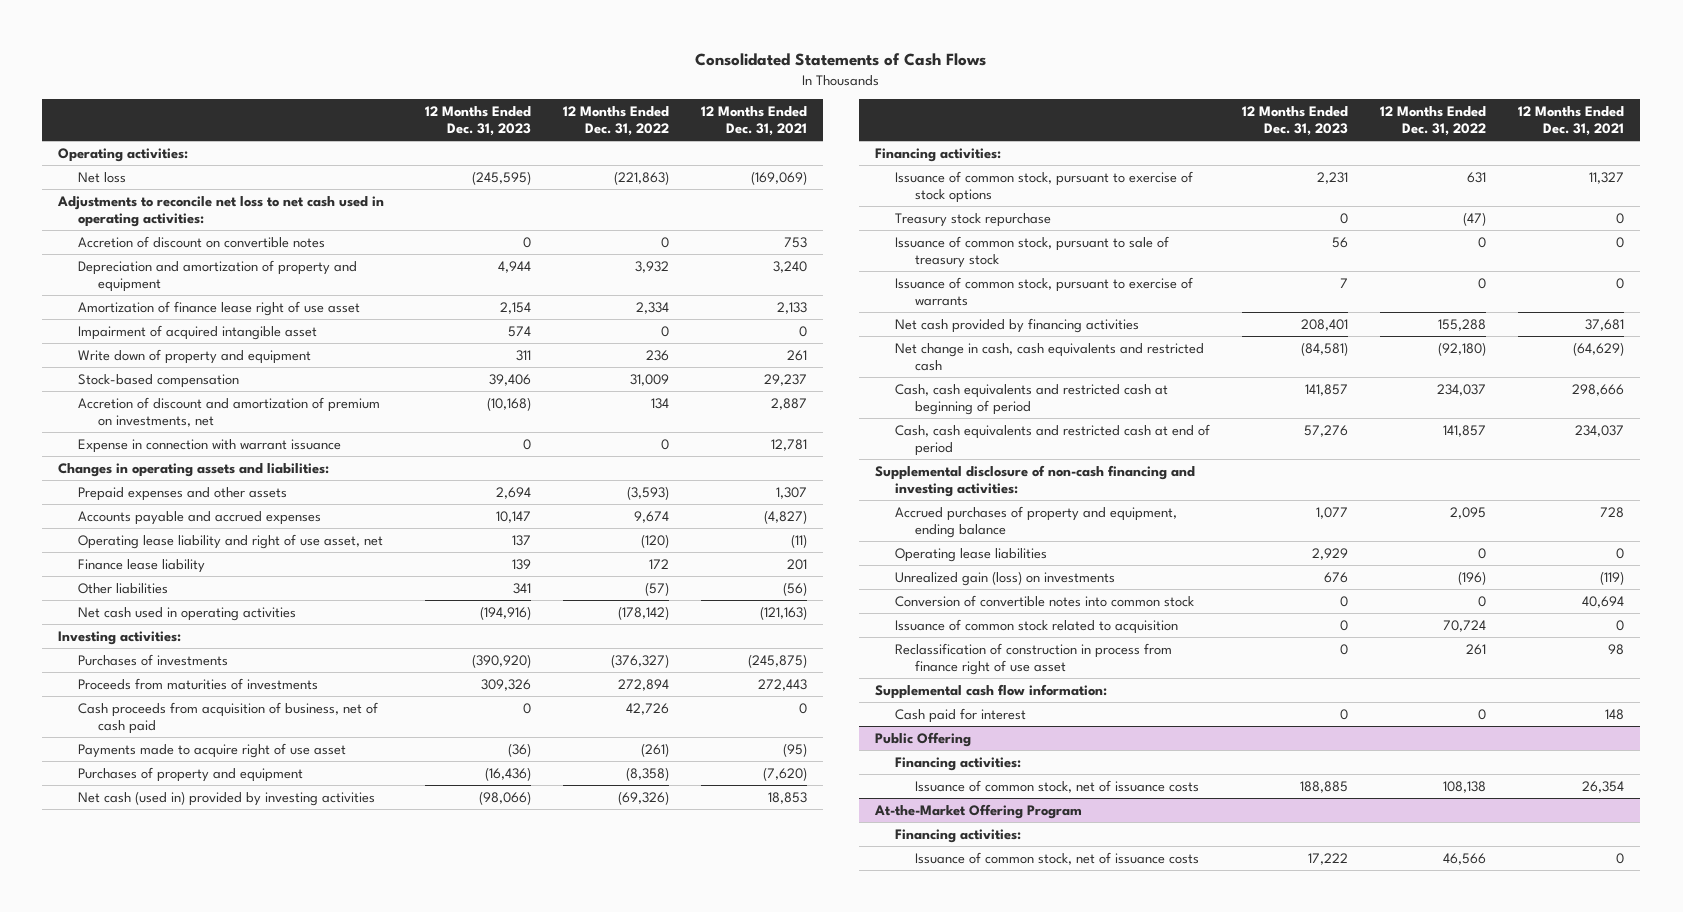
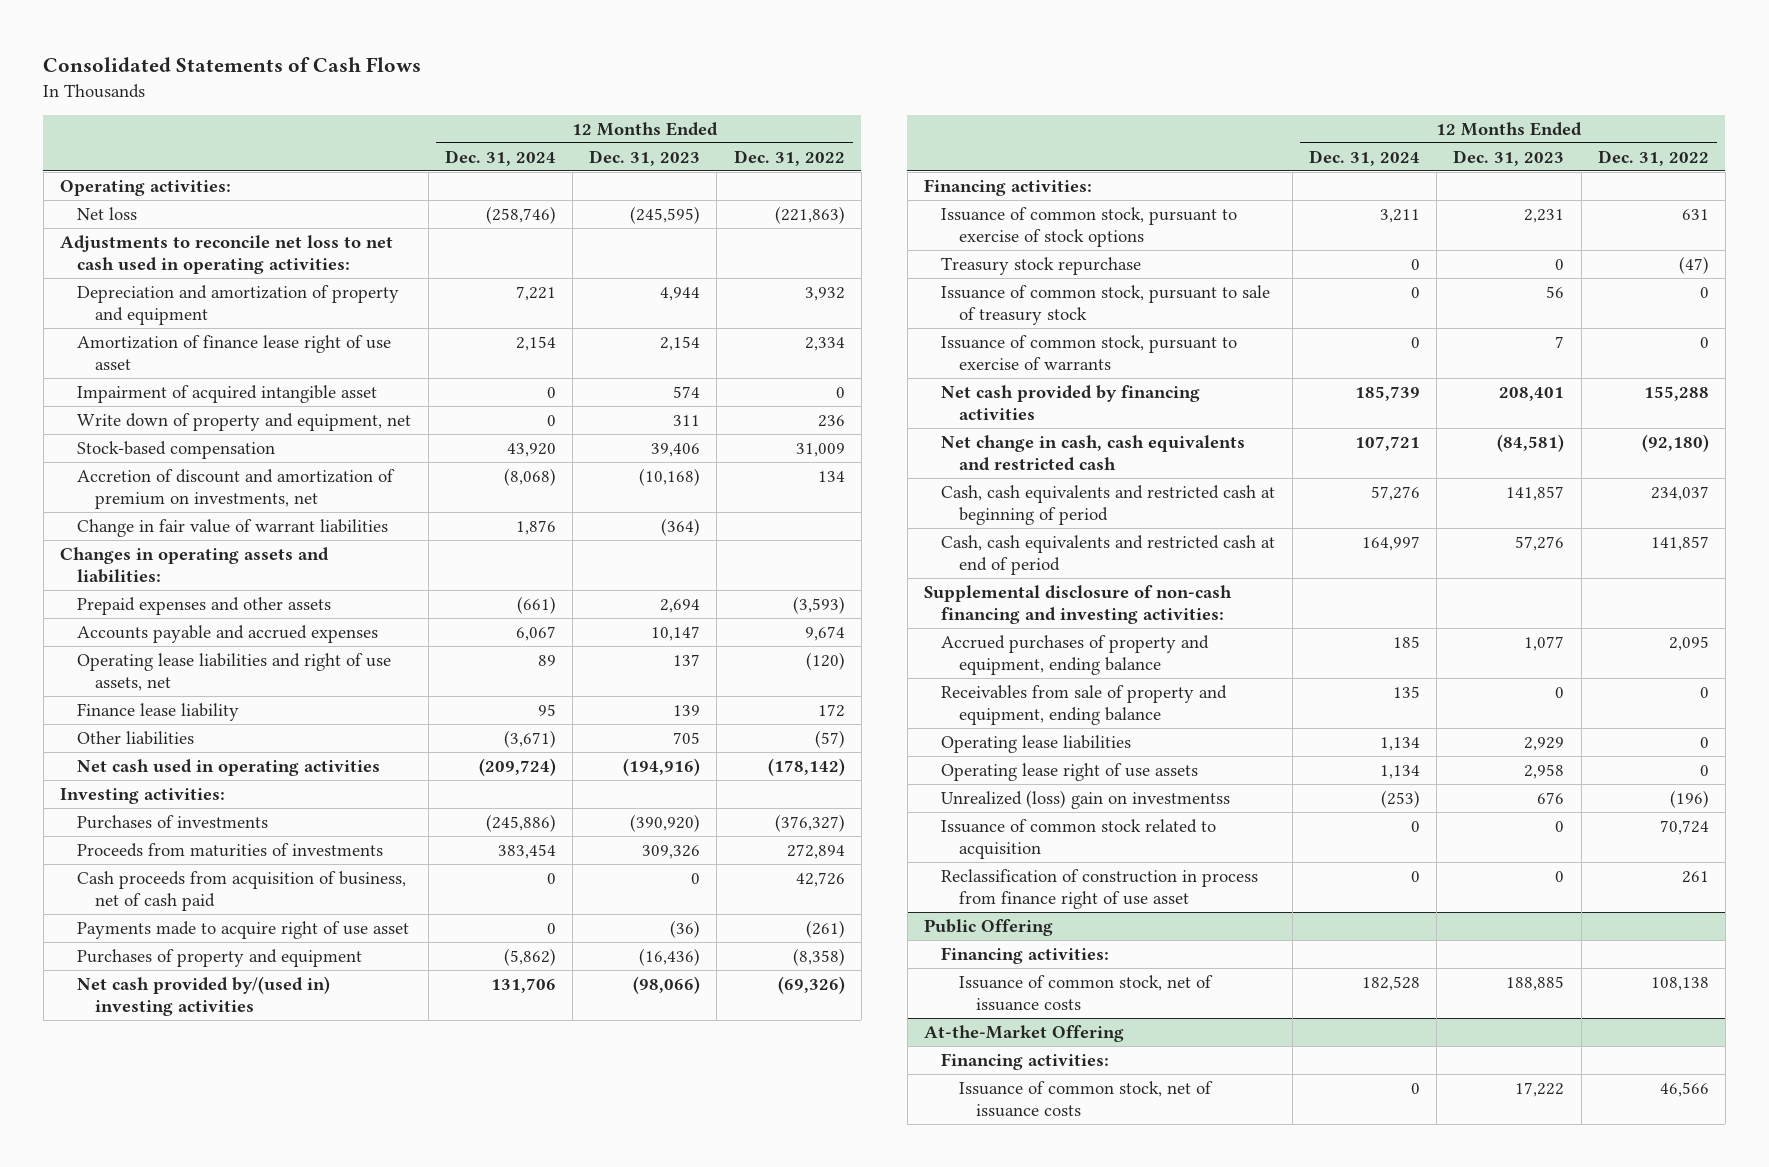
[701,105,808,137] 12 Months Ended Dec. 31, 2021 -> none
none -> [444,149,556,166] Dec. 31, 2024
[78,235,326,248] Accretion of discount on convertible notes -> none
[78,348,312,364] Write down of property and equipment -> [77,412,412,431] Write down of property and equipment, net
[78,438,342,453] Expense in connection with warrant issuance -> none
none -> [77,518,389,537] Change in fair value of warrant liabilities
[78,533,384,549] Operating lease liability and right of use asset, net -> [77,652,392,692] Operating lease liabilities and right of use assets, net
[513,582,532,594] 341 -> [673,731,701,744] 705
[78,790,376,806] Net cash (used in) provided by investing activities -> [77,975,331,1017] Net cash provided by/(used in) investing activities
none -> [941,684,1228,726] Receivables from sale of property and equipment, ending balance
[895,594,1195,607] Conversion of convertible notes into common stock -> none
none -> [941,762,1199,781] Operating lease right of use assets
[895,570,1116,586] Unrealized gain (loss) on investments -> [941,789,1231,809] Unrealized (loss) gain on investmentss
[875,683,1108,699] Supplemental cash flow information: -> none
[895,707,1027,723] Cash paid for interest -> none
[874,803,1083,819] At-the-Market Offering Program -> [924,1024,1125,1042] At-the-Market Offering

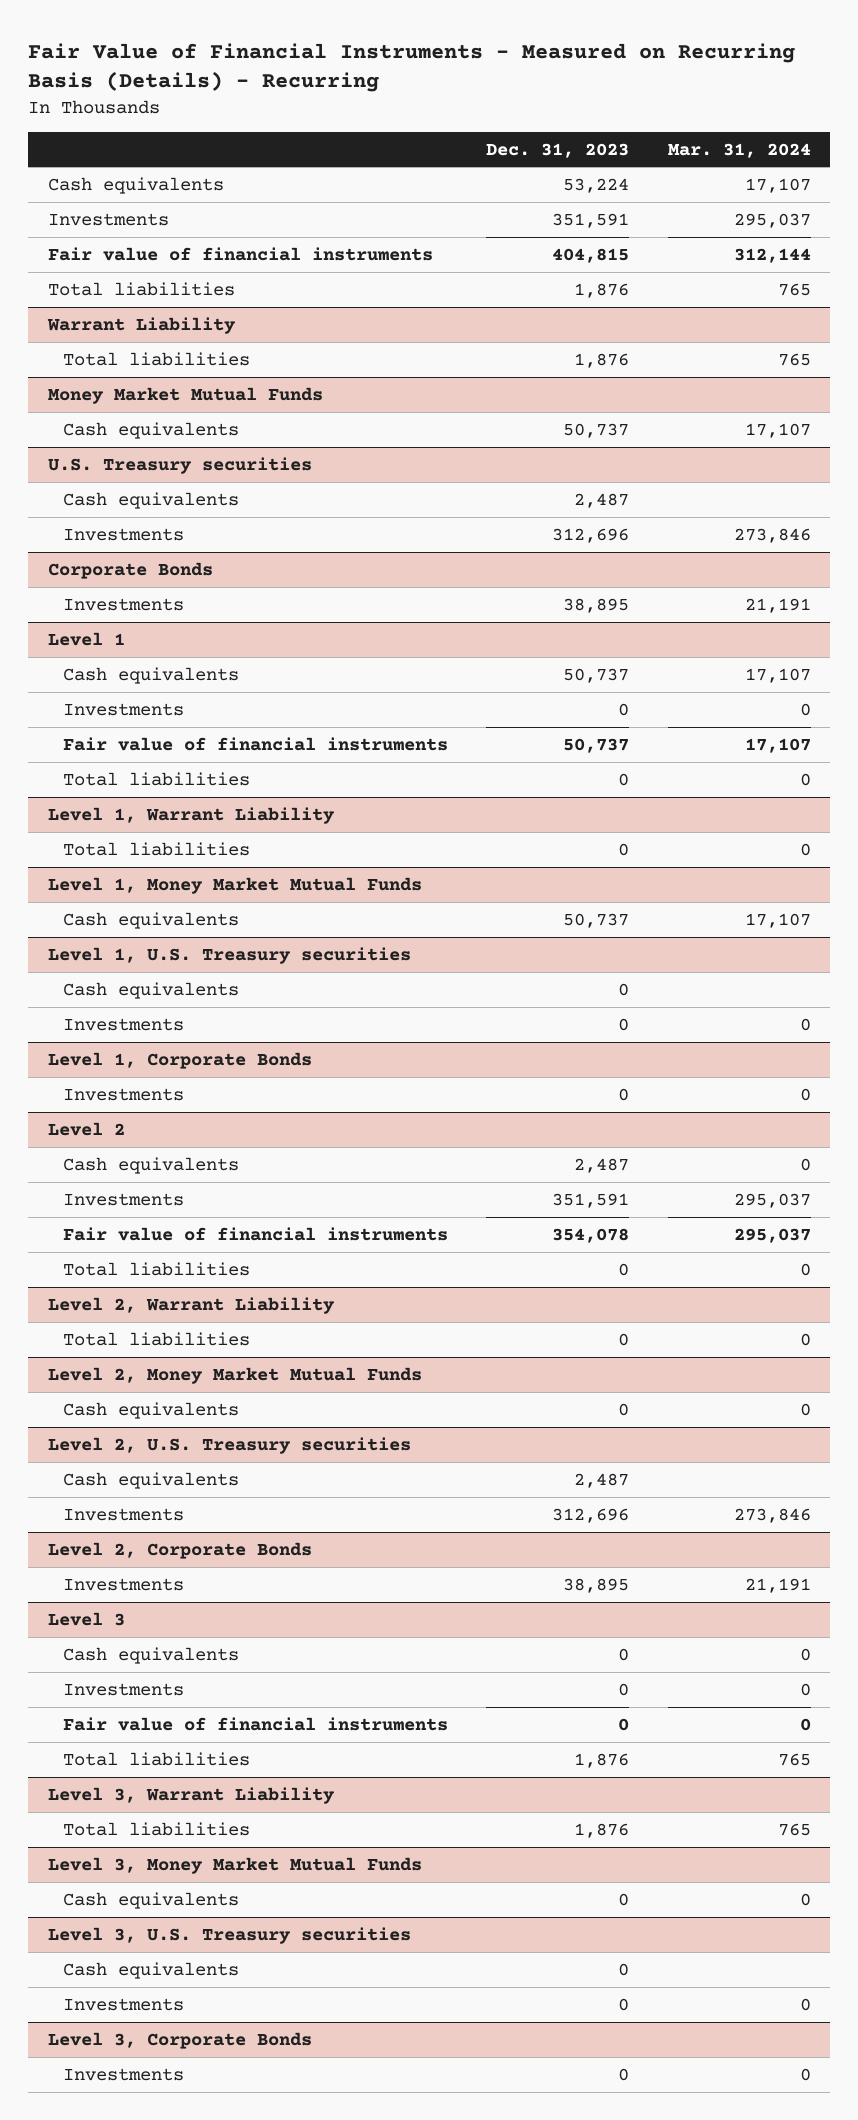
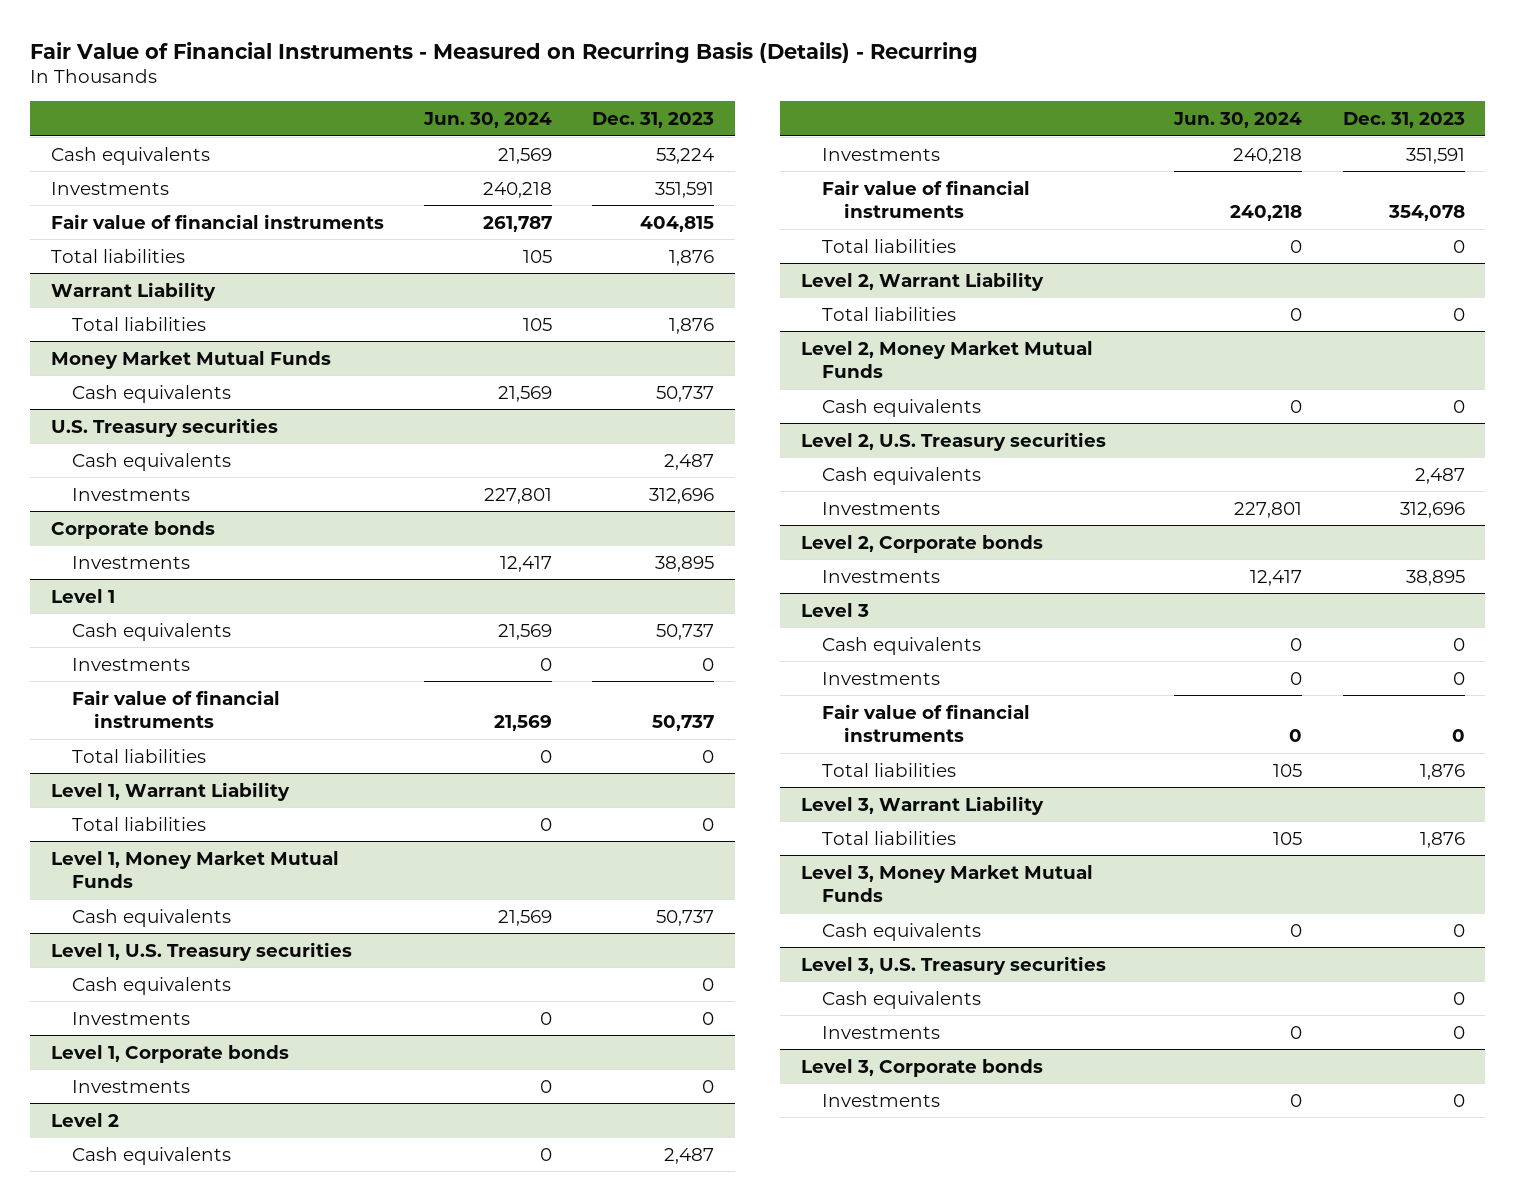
[667,142,811,158] Mar. 31, 2024 -> none
none -> [422,112,552,129] Jun. 30, 2024
[47,561,213,579] Corporate Bonds -> [50,520,215,539] Corporate bonds
[47,1051,312,1069] Level 1, Corporate Bonds -> [50,1044,289,1063] Level 1, Corporate bonds
[47,1541,312,1559] Level 2, Corporate Bonds -> [800,534,1043,553] Level 2, Corporate bonds
[47,2031,312,2049] Level 3, Corporate Bonds -> [800,1058,1043,1077] Level 3, Corporate bonds

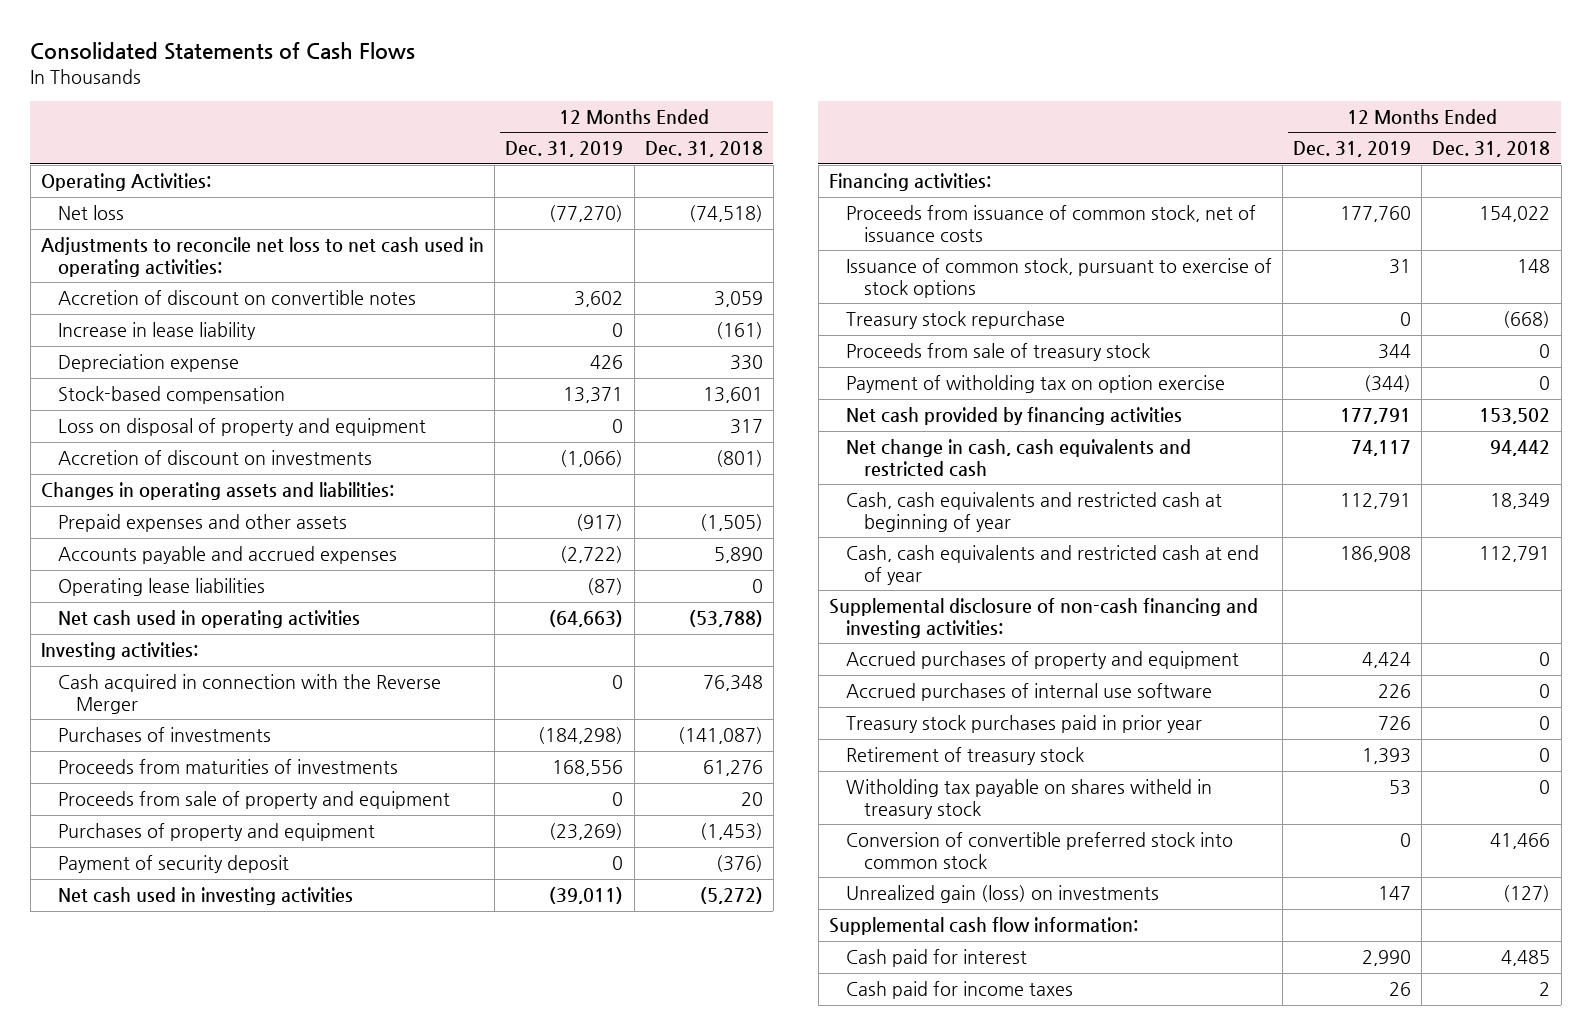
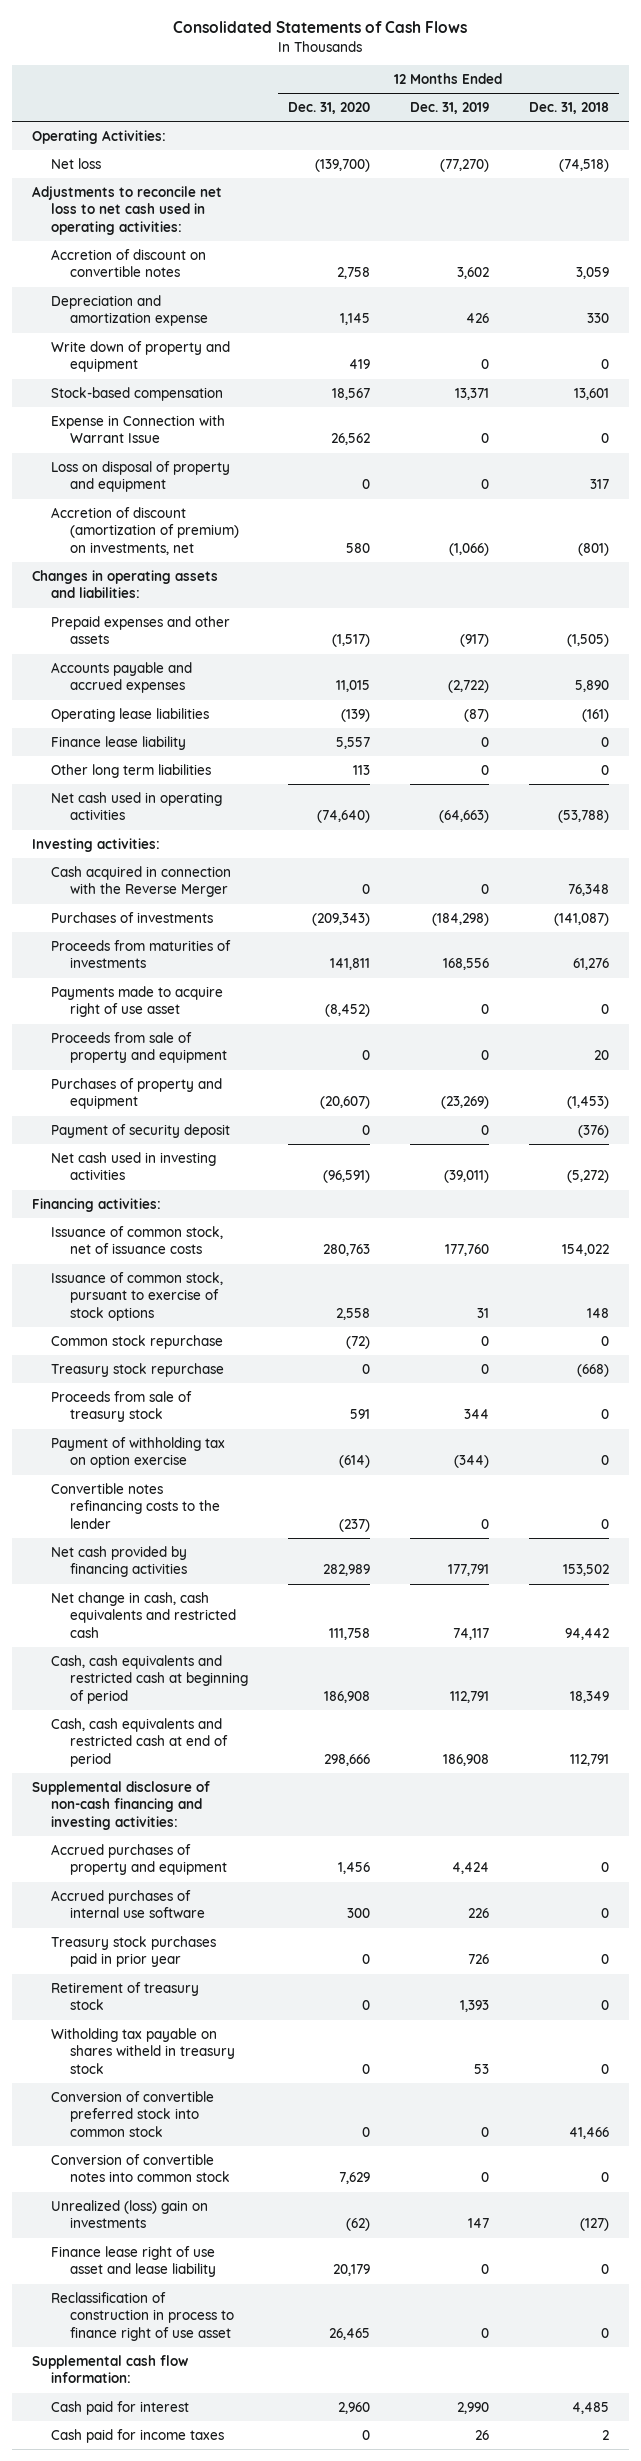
none -> [287,102,370,115] Dec. 31, 2020
[58,322,257,341] Increase in lease liability -> none
[58,354,240,373] Depreciation expense -> [51,294,208,327] Depreciation and amortization expense
none -> [51,340,231,373] Write down of property and equipment
none -> [51,414,226,444] Expense in Connection with Warrant Issue
[58,450,373,466] Accretion of discount on investments -> [51,506,239,556] Accretion of discount (amortization of premium) on investments, net
[751,579,763,594] 0 -> [581,708,609,722] (161)
none -> [51,735,187,750] Finance lease liability
none -> [51,763,212,778] Other long term liabilities
none -> [51,985,224,1018] Payments made to acquire right of use asset
[846,205,1257,242] Proceeds from issuance of common stock, net of issuance costs -> [51,1225,224,1255] Issuance of common stock, net of issuance costs
none -> [51,1334,224,1349] Common stock repurchase
[846,375,1226,394] Payment of witholding tax on option exercise -> [51,1436,226,1469] Payment of withholding tax on option exercise
none -> [51,1482,220,1530] Convertible notes refinancing costs to the lender
[846,492,1223,532] Cash, cash equivalents and restricted cash at beginning of year -> [51,1654,248,1705] Cash, cash equivalents and restricted cash at beginning of period
[846,545,1260,585] Cash, cash equivalents and restricted cash at end of year -> [51,1717,228,1768] Cash, cash equivalents and restricted cash at end of period
none -> [51,2153,230,2183] Conversion of convertible notes into common stock
[846,885,1160,904] Unrealized gain (loss) on investments -> [51,2199,209,2229] Unrealized (loss) gain on investments
none -> [51,2245,216,2278] Finance lease right of use asset and lease liability
none -> [51,2291,234,2342] Reclassification of construction in process to finance right of use asset

